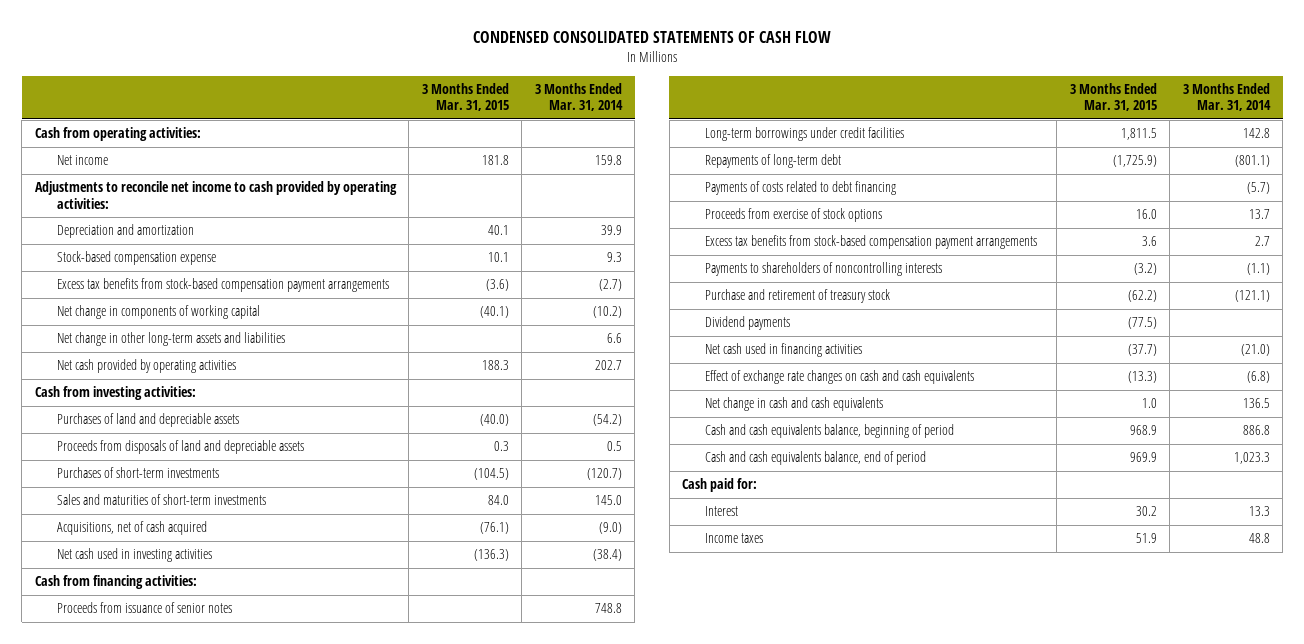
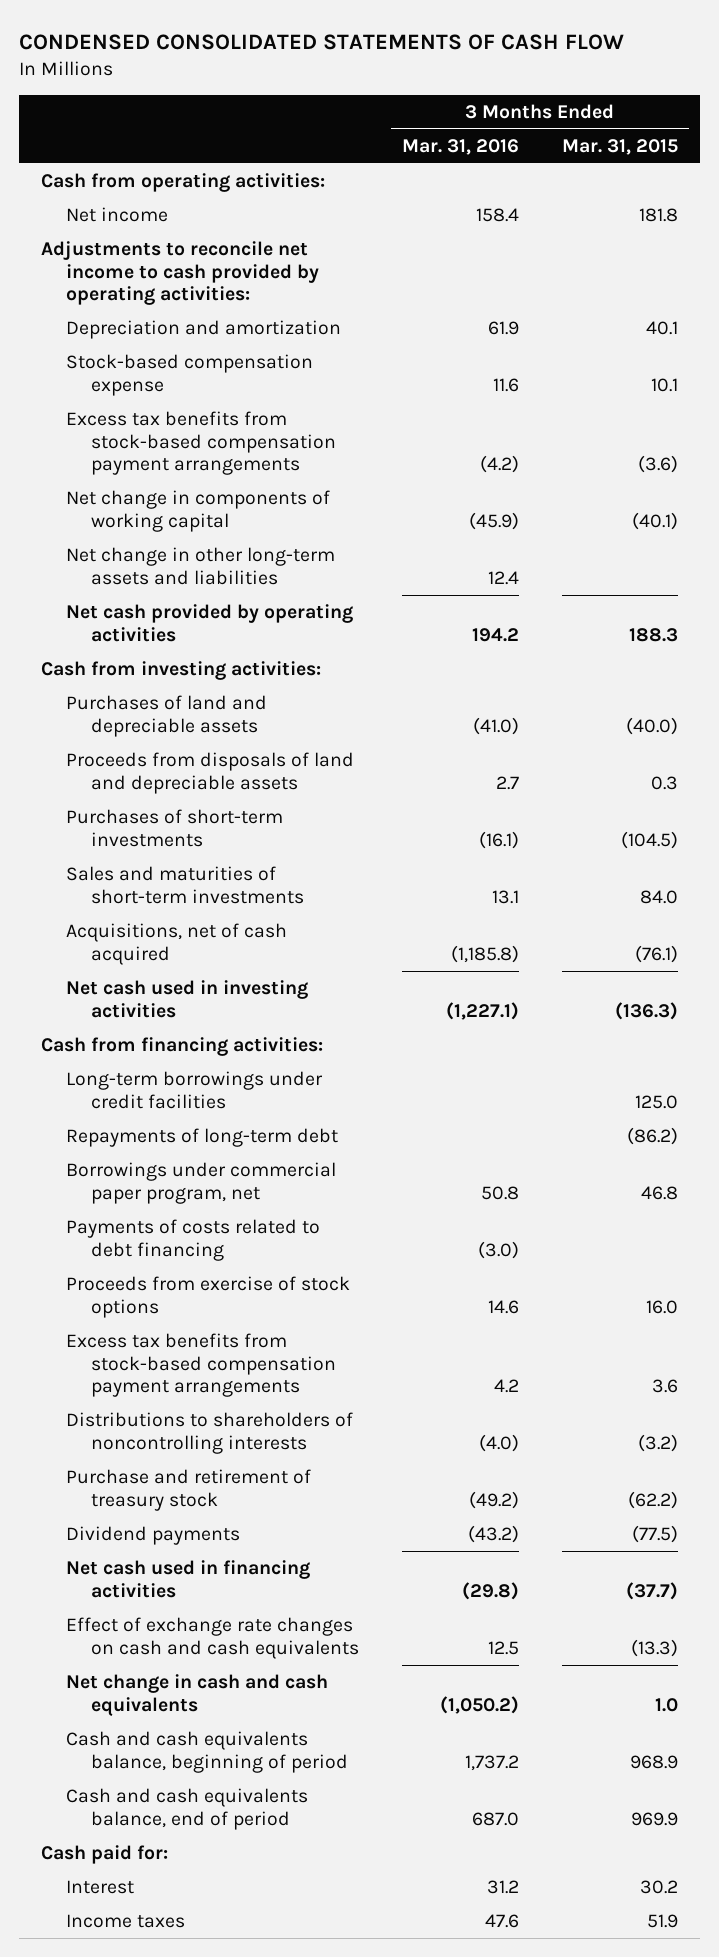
[534,83,623,112] 3 Months Ended Mar. 31, 2014 -> none
none -> [402,138,520,155] Mar. 31, 2016
[56,602,232,614] Proceeds from issuance of senior notes -> none
[1120,128,1157,141] 1,811.5 -> [635,1094,679,1109] 125.0
[1112,155,1157,168] (1,725.9) -> [627,1127,679,1146] (86.2)
none -> [66,1162,337,1204] Borrowings under commercial paper program, net
[704,262,942,277] Payments to shareholders of noncontrolling interests -> [66,1412,354,1454] Distributions to shareholders of noncontrolling interests

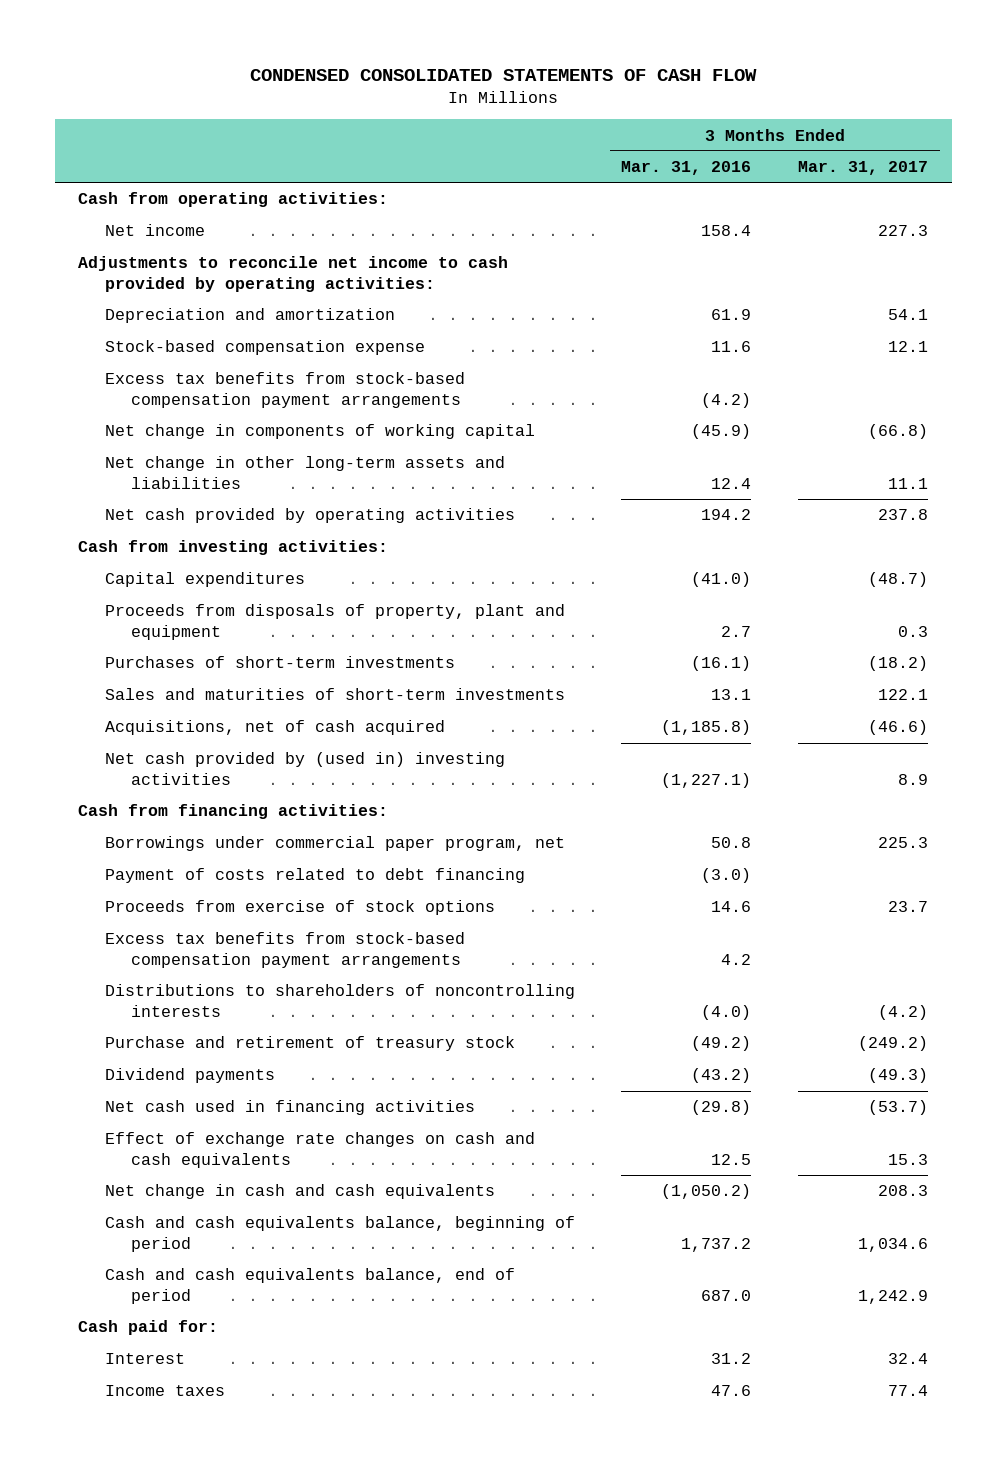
[562,138,679,155] Mar. 31, 2015 -> none
none -> [798,161,929,176] Mar. 31, 2017
[66,695,268,737] Purchases of land and depreciable assets -> [104,572,305,588] Capital expenditures
[66,752,355,794] Proceeds from disposals of land and depreciable assets -> [104,604,565,641] Proceeds from disposals of property, plant and equipment
[66,980,309,1018] Net cash used in investing activities -> [104,752,505,786] Net cash provided by (used in) investing activities
[66,1071,324,1109] Long-term borrowings under credit facilities -> none
[66,1128,339,1148] Repayments of long-term debt -> none
[66,1219,321,1261] Payments of costs related to debt financing -> [104,868,525,884] Payment of costs related to debt financing

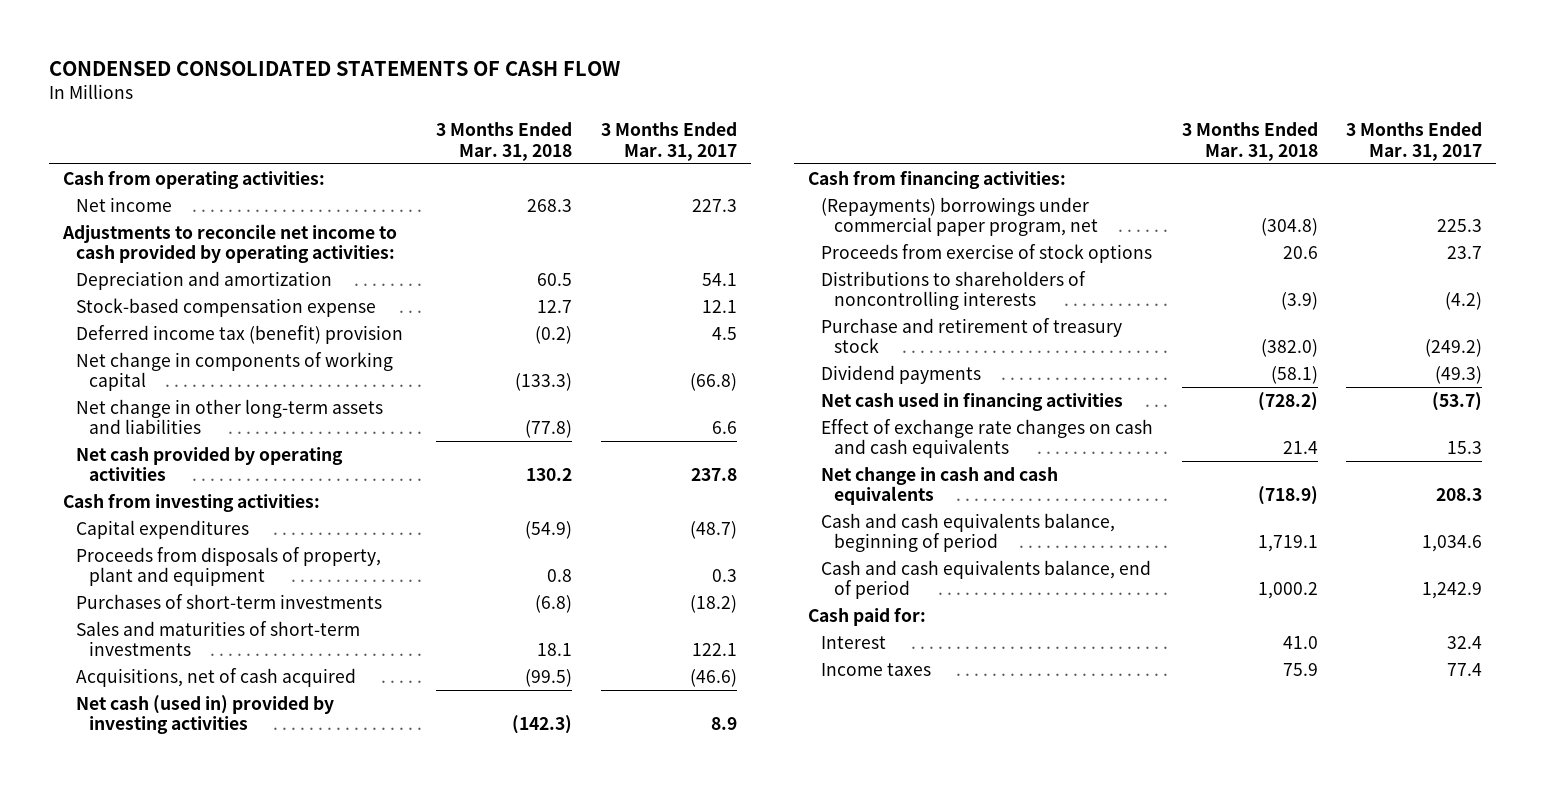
[621,161,752,176] Mar. 31, 2016 -> none
none -> [436,122,573,161] 3 Months Ended Mar. 31, 2018
[104,372,465,409] Excess tax benefits from stock-based compensation payment arrangements -> none
none -> [76,324,404,344] Deferred income tax (benefit) provision
[888,478,929,490] 11.1 -> [711,421,737,435] 6.6
[104,752,505,786] Net cash provided by (used in) investing activities -> [76,694,335,735] Net cash (used in) provided by investing activities
[104,868,525,884] Payment of costs related to debt financing -> none
[104,836,565,852] Borrowings under commercial paper program, net -> [821,196,1099,237] (Repayments) borrowings under commercial paper program, net
[104,932,465,969] Excess tax benefits from stock-based compensation payment arrangements -> none

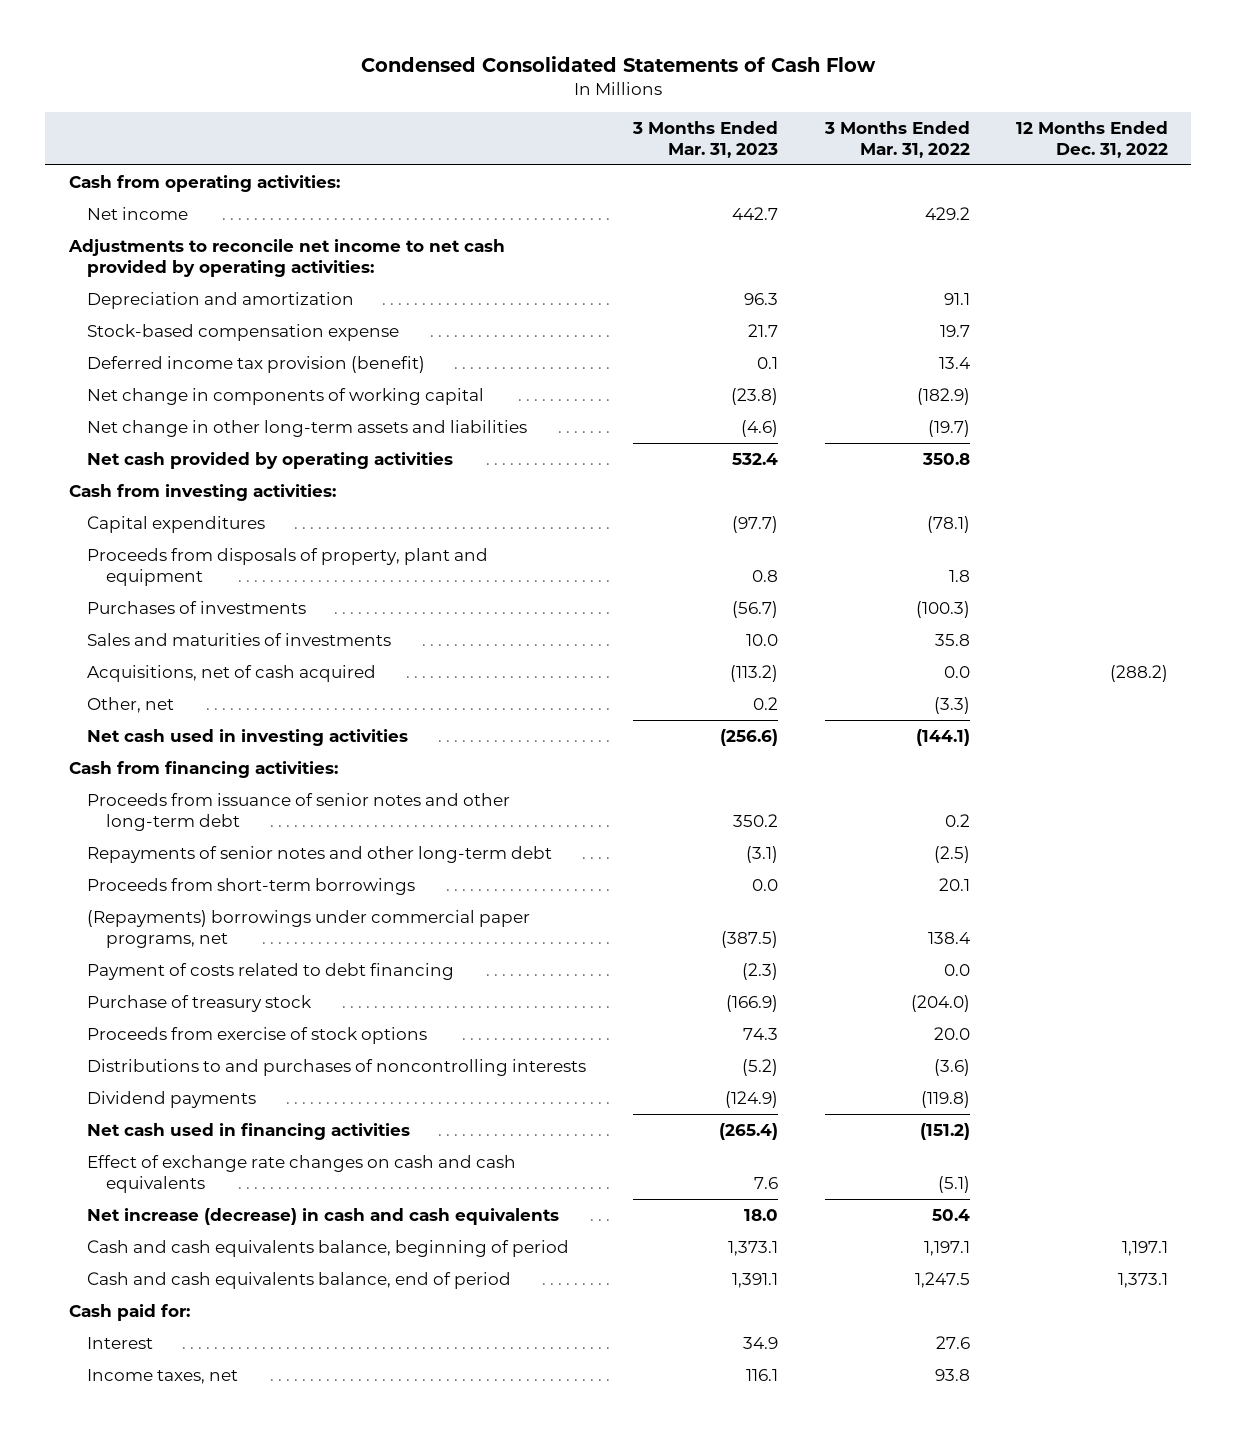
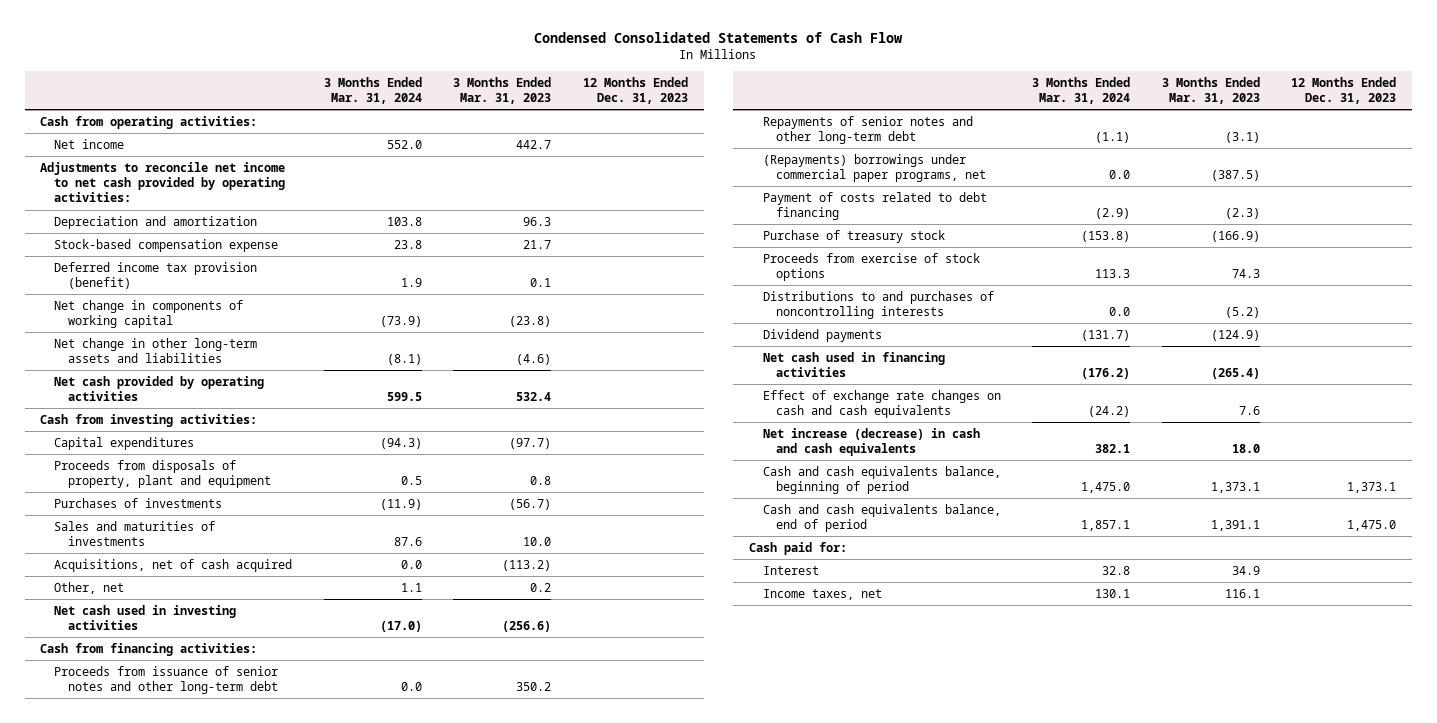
[823,121,970,158] 3 Months Ended Mar. 31, 2022 -> none
[1016,121,1169,158] 12 Months Ended Dec. 31, 2022 -> none
none -> [323,76,422,104] 3 Months Ended Mar. 31, 2024
none -> [582,76,688,104] 12 Months Ended Dec. 31, 2023
[87,877,416,895] Proceeds from short-term borrowings -> none

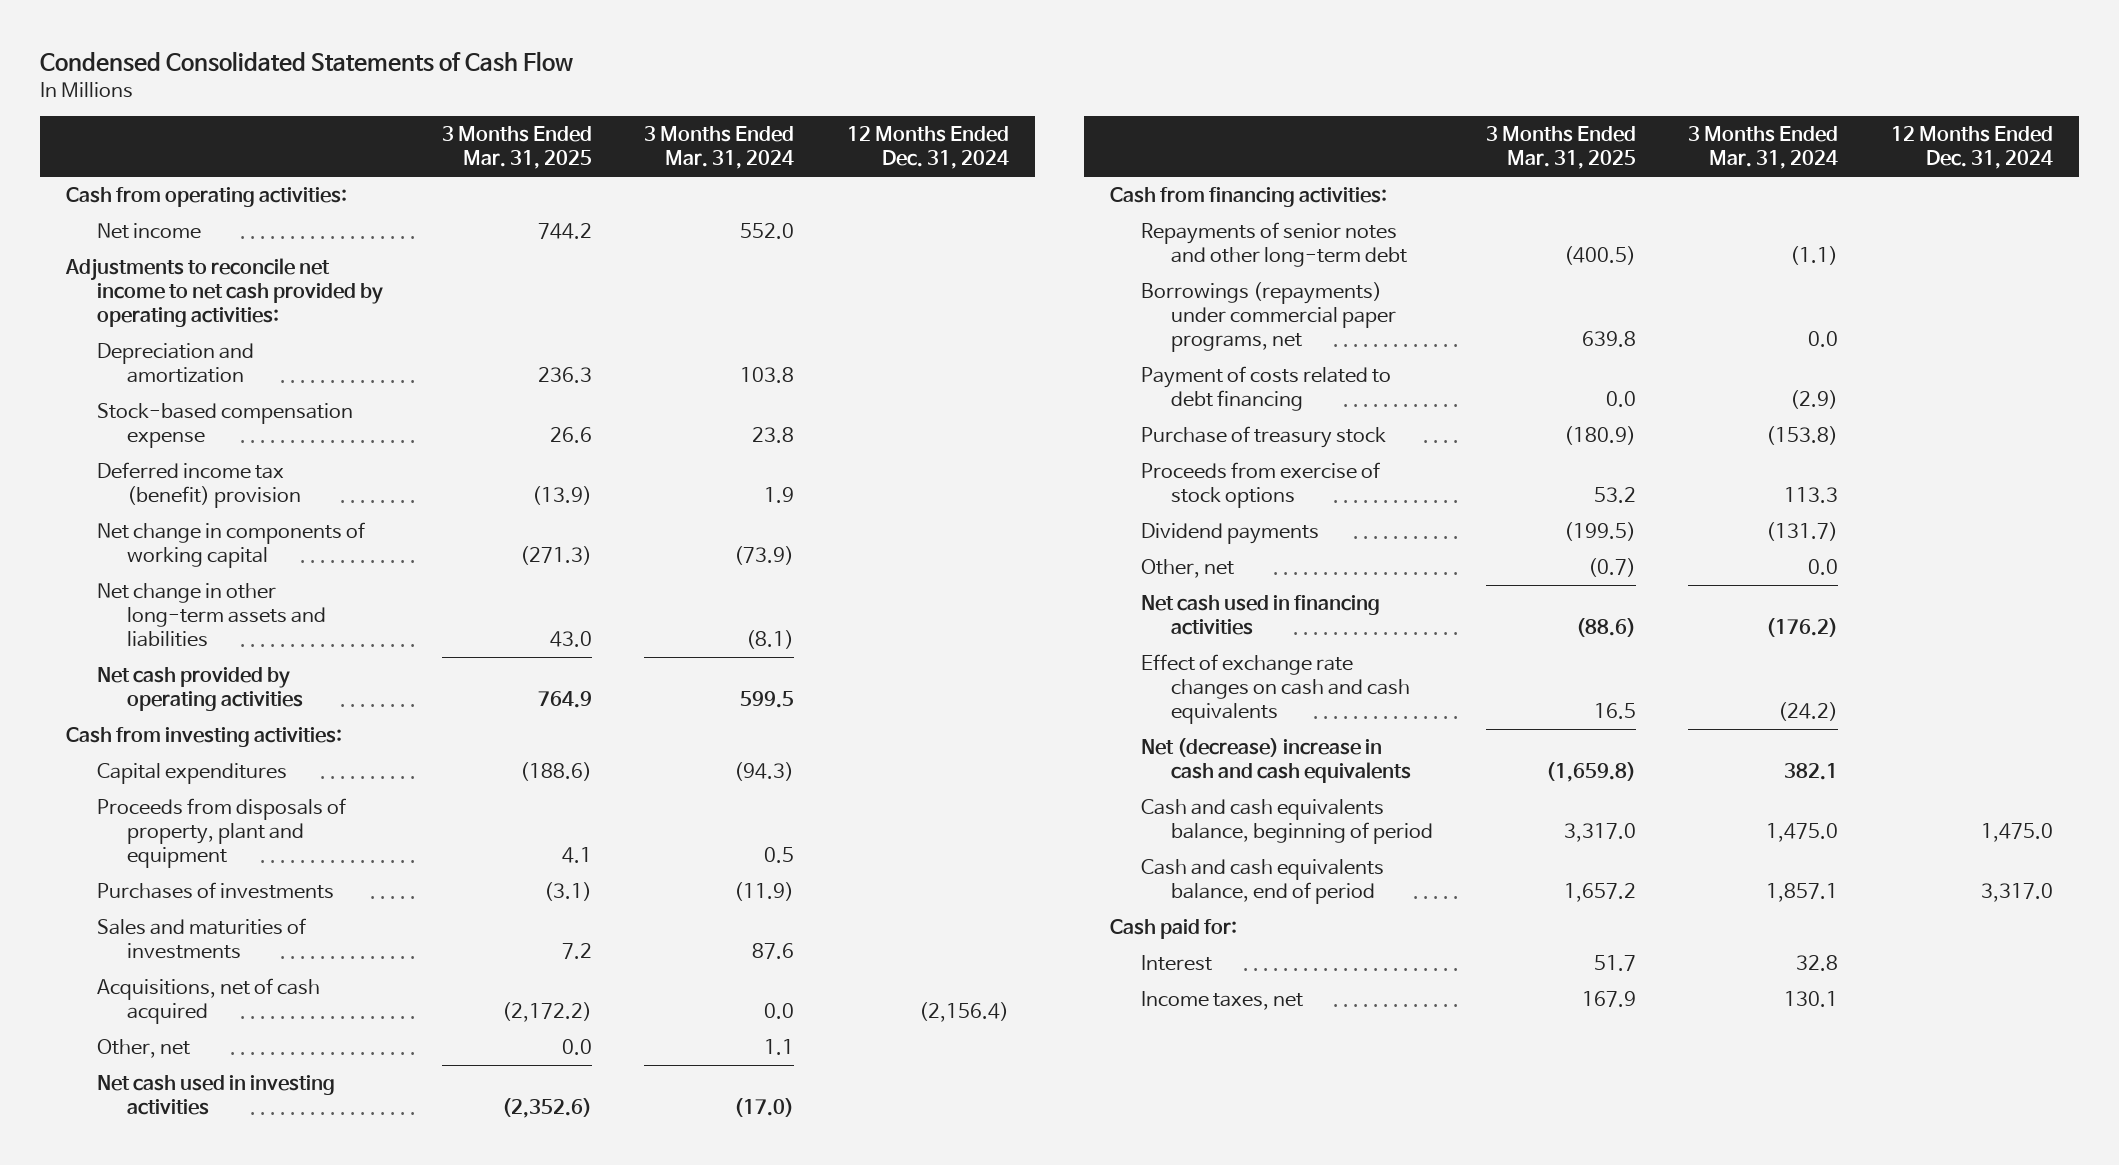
[453,76,552,104] 3 Months Ended Mar. 31, 2023 -> none
[582,76,688,104] 12 Months Ended Dec. 31, 2023 -> none
none -> [441,126,592,169] 3 Months Ended Mar. 31, 2025
none -> [847,126,1010,169] 12 Months Ended Dec. 31, 2024
[54,261,258,290] Deferred income tax provision (benefit) -> [96,462,302,508] Deferred income tax (benefit) provision
[54,665,279,695] Proceeds from issuance of senior notes and other long-term debt -> none
[762,153,987,183] (Repayments) borrowings under commercial paper programs, net -> [1140,282,1397,352] Borrowings (repayments) under commercial paper programs, net
[762,290,994,320] Distributions to and purchases of noncontrolling interests -> none
none -> [1140,559,1234,579] Other, net
[762,427,980,457] Net increase (decrease) in cash and cash equivalents -> [1140,738,1412,783] Net (decrease) increase in cash and cash equivalents

